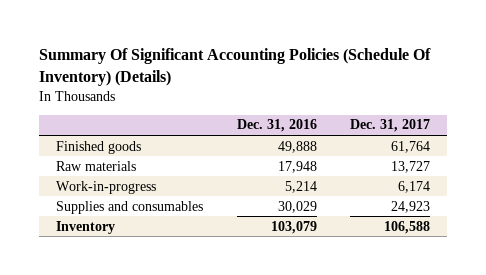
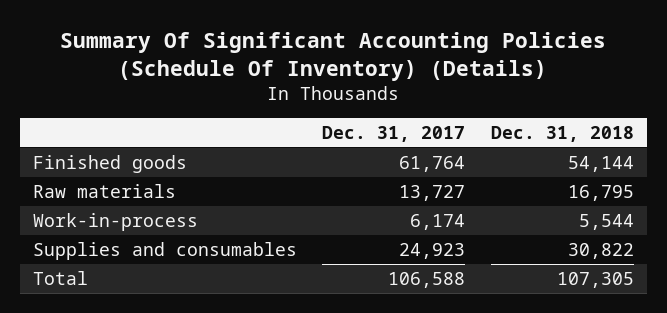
[236,119,317,133] Dec. 31, 2016 -> none
none -> [491,126,635,143] Dec. 31, 2018
[55,180,156,194] Work-in-progress -> [32,212,198,231] Work-in-process
[55,220,115,234] Inventory -> [32,270,88,285] Total

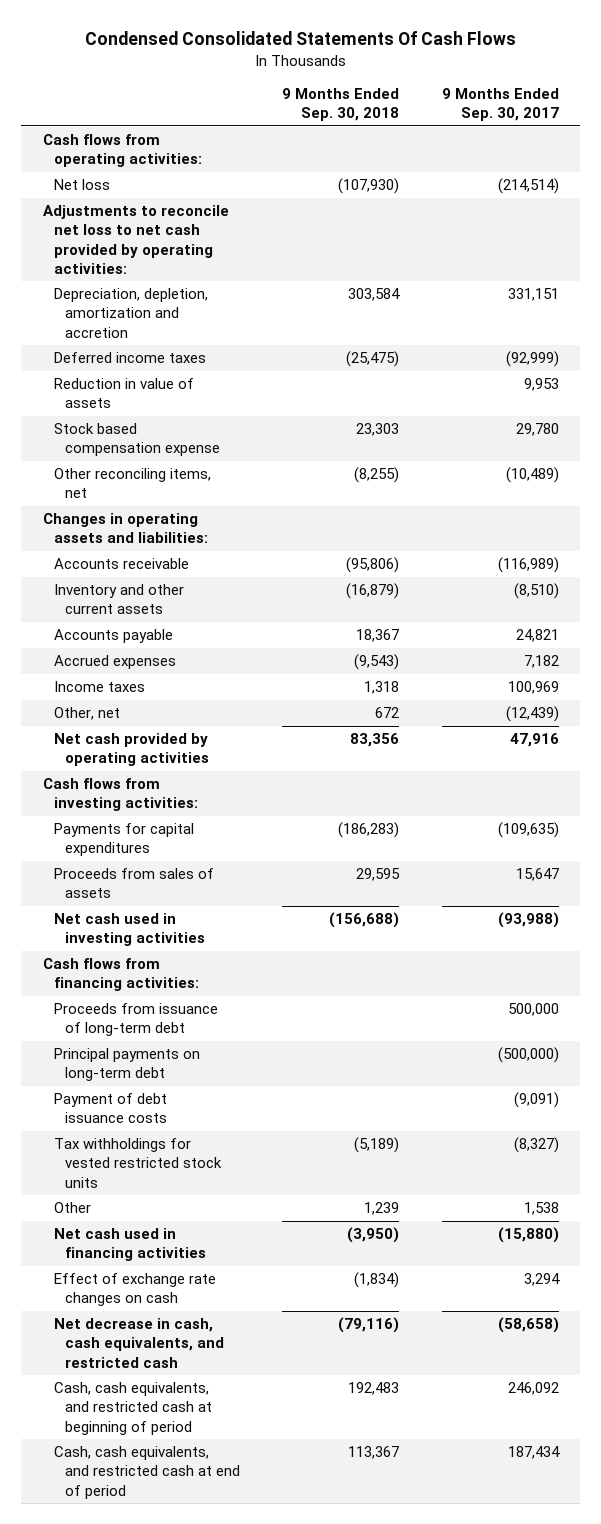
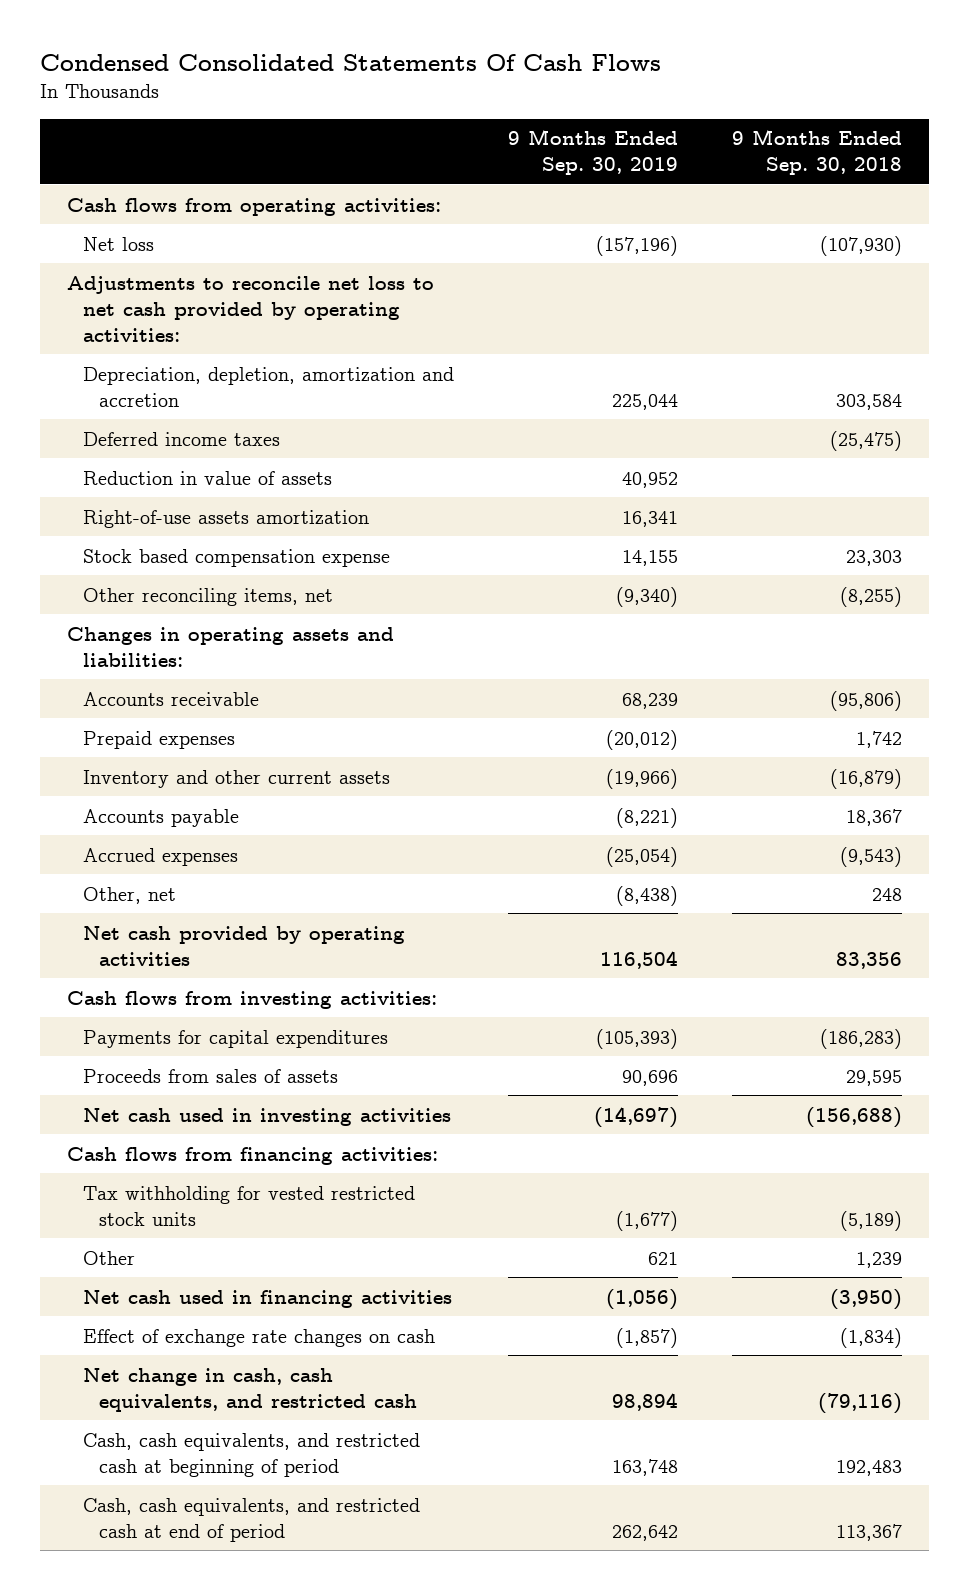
[441,87,559,122] 9 Months Ended Sep. 30, 2017 -> none
none -> [508,129,679,176] 9 Months Ended Sep. 30, 2019
none -> [82,509,369,528] Right-of-use assets amortization
none -> [82,730,235,749] Prepaid expenses
[53,681,145,693] Income taxes -> none
[375,707,400,719] 672 -> [872,887,903,901] 248
[53,1003,218,1037] Proceeds from issuance of long-term debt -> none
[53,1048,200,1082] Principal payments on long-term debt -> none
[53,1093,167,1124] Payment of debt issuance costs -> none
[53,1138,222,1188] Tax withholdings for vested restricted stock units -> [82,1185,415,1226] Tax withholding for vested restricted stock units
[53,1318,224,1368] Net decrease in cash, cash equivalents, and restricted cash -> [82,1367,418,1412] Net change in cash, cash equivalents, and restricted cash

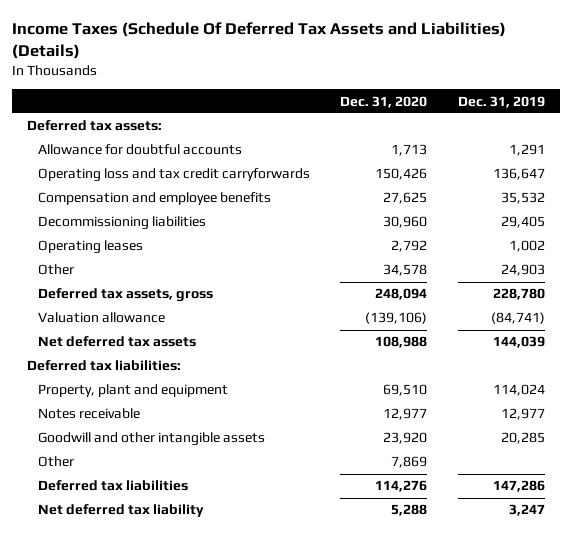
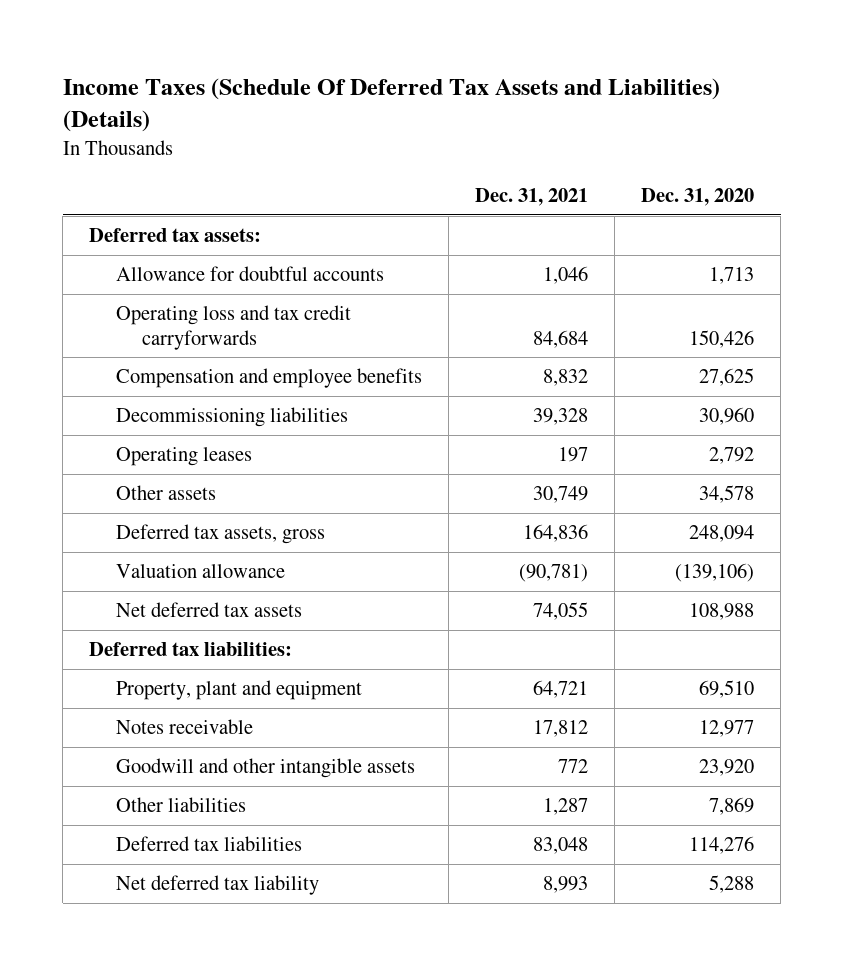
[457,95,545,108] Dec. 31, 2019 -> none
none -> [474,188,588,207] Dec. 31, 2021
[38,264,75,276] Other -> [115,485,216,501] Other assets
[38,456,75,468] Other -> [115,797,246,813] Other liabilities

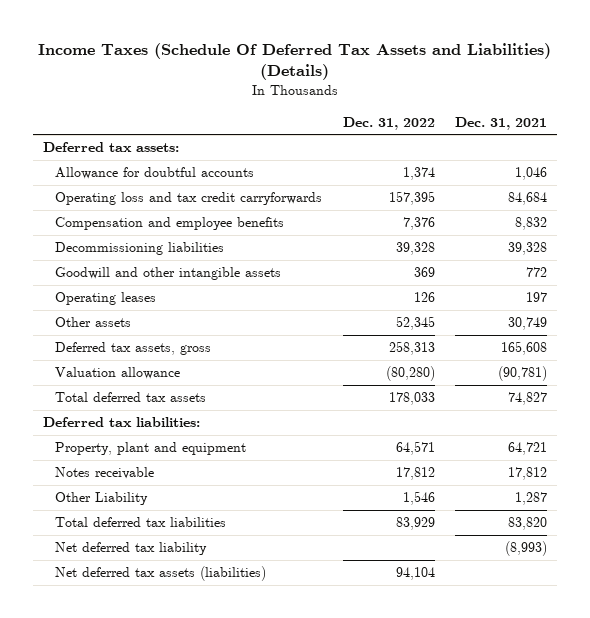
[641,188,755,207] Dec. 31, 2020 -> none
none -> [342,116,435,130] Dec. 31, 2022
[115,758,415,779] Goodwill and other intangible assets -> [55,267,282,281] Goodwill and other intangible assets
[522,524,588,543] 164,836 -> [500,341,547,356] 165,608
[115,602,302,618] Net deferred tax assets -> [55,392,207,403] Total deferred tax assets
[532,602,588,621] 74,055 -> [507,392,547,406] 74,827
[115,797,246,813] Other liabilities -> [55,492,149,506] Other Liability
[115,836,302,852] Deferred tax liabilities -> [55,517,227,528] Total deferred tax liabilities
[532,837,588,855] 83,048 -> [507,517,547,531] 83,820
[542,876,588,894] 8,993 -> [504,541,547,557] (8,993)
none -> [55,566,267,582] Net deferred tax assets (liabilities)

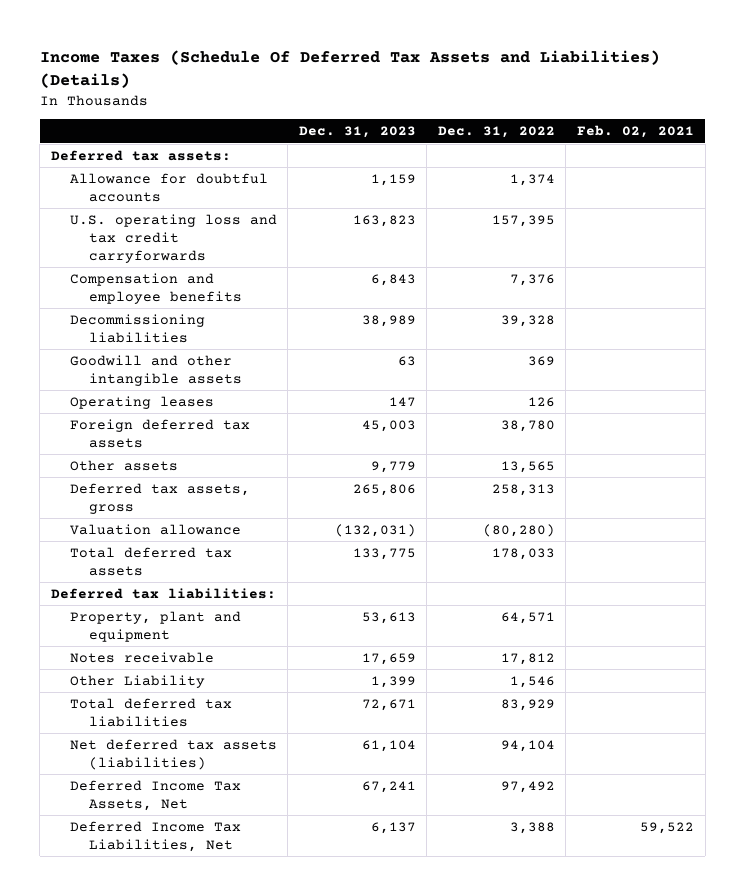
[454,116,547,130] Dec. 31, 2021 -> none
none -> [298,126,416,139] Dec. 31, 2023
none -> [576,125,694,139] Feb. 02, 2021
[55,192,323,206] Operating loss and tax credit carryforwards -> [69,213,277,263] U.S. operating loss and tax credit carryforwards
none -> [69,418,250,448] Foreign deferred tax assets
[395,316,435,331] 52,345 -> [500,460,555,473] 13,565
[55,542,208,556] Net deferred tax liability -> none
none -> [69,779,241,811] Deferred Income Tax Assets, Net
none -> [69,820,241,852] Deferred Income Tax Liabilities, Net

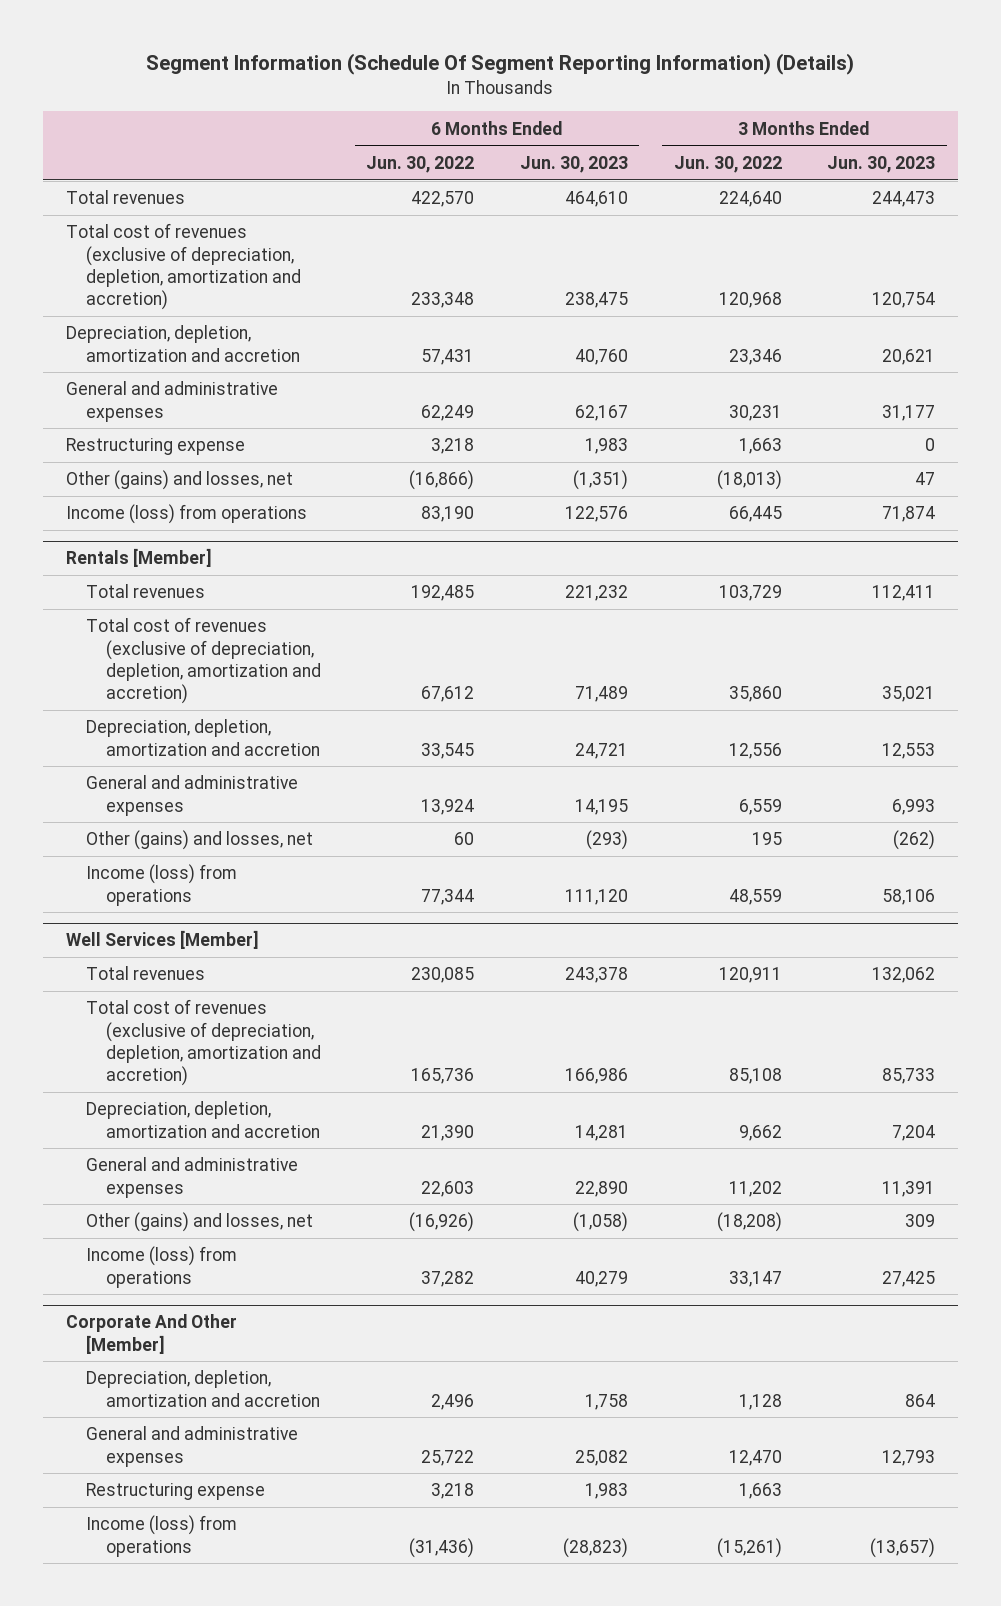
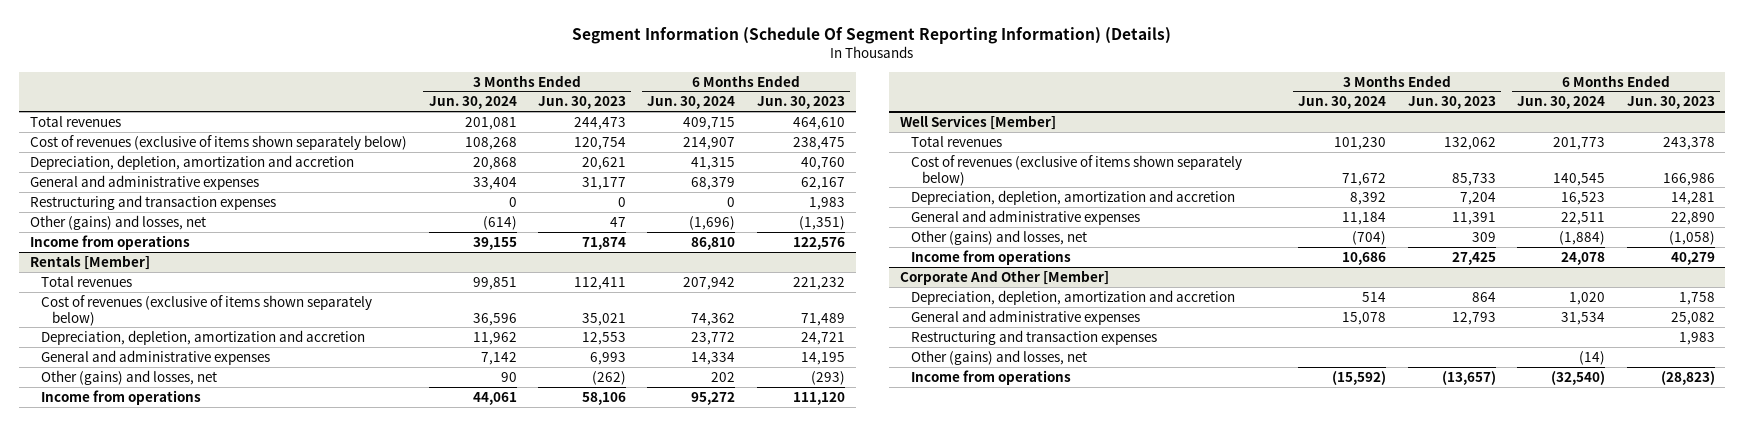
[366,156,475,174] Jun. 30, 2022 -> none
[673,156,782,174] Jun. 30, 2022 -> none
none -> [428,96,517,110] Jun. 30, 2024
none -> [647,96,736,110] Jun. 30, 2024
[65,223,301,310] Total cost of revenues (exclusive of depreciation, depletion, amortization and accretion) -> [30,134,408,150] Cost of revenues (exclusive of items shown separately below)
[65,438,245,456] Restructuring expense -> [30,194,277,210] Restructuring and transaction expenses
[65,504,307,525] Income (loss) from operations -> [30,234,191,250] Income from operations
[85,617,321,704] Total cost of revenues (exclusive of depreciation, depletion, amortization and accretion) -> [41,294,373,326] Cost of revenues (exclusive of items shown separately below)
[85,864,237,906] Income (loss) from operations -> [41,389,202,405] Income from operations
[85,999,321,1086] Total cost of revenues (exclusive of depreciation, depletion, amortization and accretion) -> [910,154,1242,186] Cost of revenues (exclusive of items shown separately below)
[85,1246,237,1288] Income (loss) from operations -> [910,249,1071,265] Income from operations
[85,1483,265,1501] Restructuring expense -> [910,329,1157,345] Restructuring and transaction expenses
none -> [910,349,1087,365] Other (gains) and losses, net
[85,1515,237,1557] Income (loss) from operations -> [910,369,1071,385] Income from operations

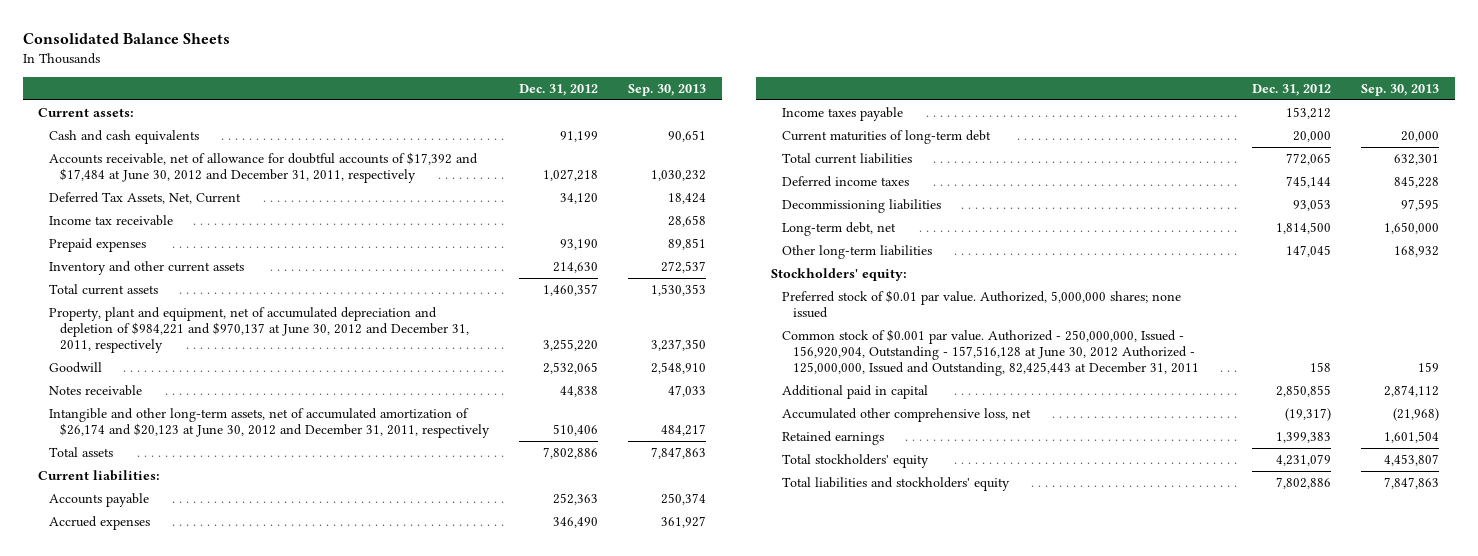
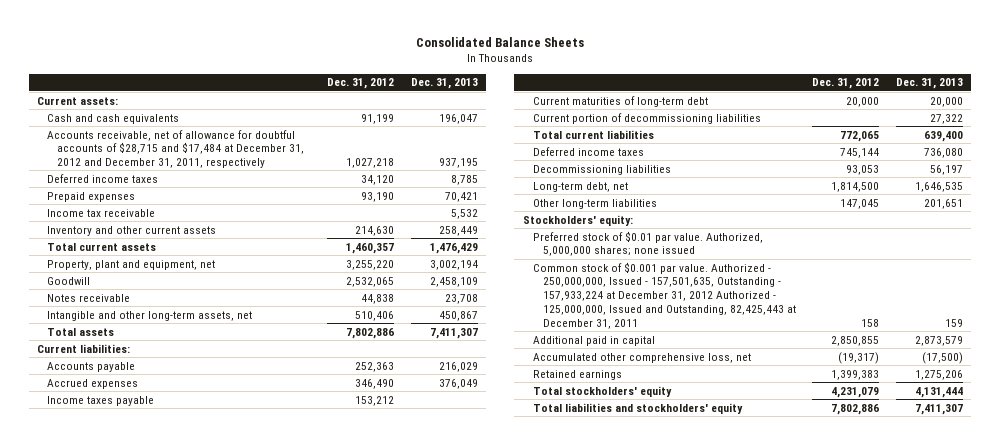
[628,83,707,96] Sep. 30, 2013 -> none
none -> [410,78,478,90] Dec. 31, 2013
[48,151,478,183] Accounts receivable, net of allowance for doubtful accounts of $17,392 and $17,484 at June 30, 2012 and December 31, 2011, respectively -> [47,129,305,169] Accounts receivable, net of allowance for doubtful accounts of $28,715 and $17,484 at December 31, 2012 and December 31, 2011, respectively
[48,191,241,204] Deferred Tax Assets, Net, Current -> [47,173,159,183] Deferred income taxes
[48,214,173,226] Income tax receivable -> [47,208,156,217] Income tax receivable
[48,306,469,353] Property, plant and equipment, net of accumulated depreciation and depletion of $984,221 and $970,137 at June 30, 2012 and December 31, 2011, respectively -> [47,259,216,270] Property, plant and equipment, net
[48,407,490,438] Intangible and other long-term assets, net of accumulated amortization of $26,174 and $20,123 at June 30, 2012 and December 31, 2011, respectively -> [47,310,253,321] Intangible and other long-term assets, net
none -> [532,112,761,124] Current portion of decommissioning liabilities
[781,328,1199,376] Common stock of $0.001 par value. Authorized - 250,000,000, Issued - 156,920,904, Outstanding - 157,516,128 at June 30, 2012 Authorized - 125,000,000, Issued and Outstanding, 82,425,443 at December 31, 2011 -> [532,261,796,329] Common stock of $0.001 par value. Authorized - 250,000,000, Issued - 157,501,635, Outstanding - 157,933,224 at December 31, 2012 Authorized - 125,000,000, Issued and Outstanding, 82,425,443 at December 31, 2011

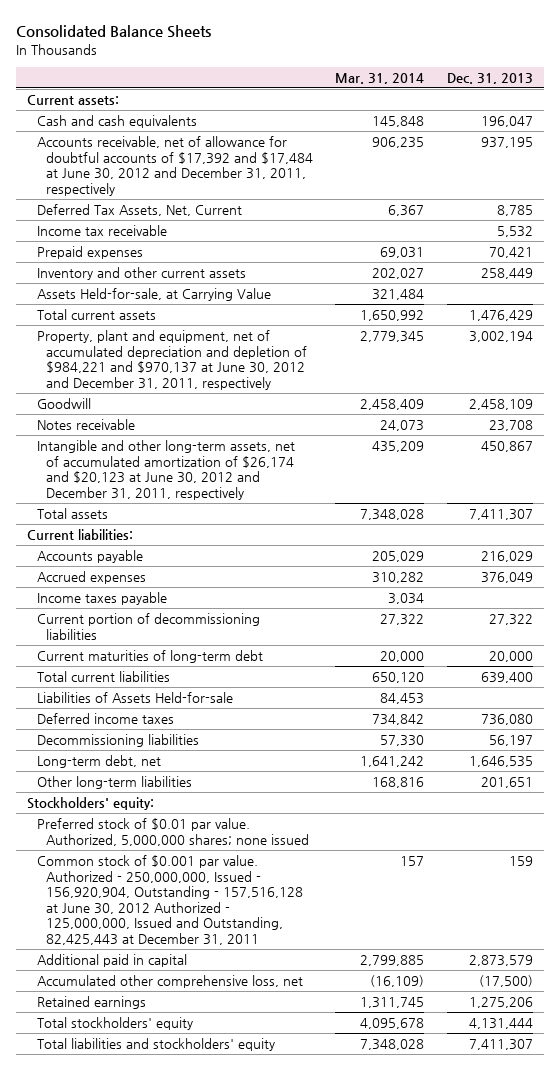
[326,78,394,90] Dec. 31, 2012 -> none
none -> [335,72,425,84] Mar. 31, 2014
[47,129,305,169] Accounts receivable, net of allowance for doubtful accounts of $28,715 and $17,484 at December 31, 2012 and December 31, 2011, respectively -> [36,136,314,196] Accounts receivable, net of allowance for doubtful accounts of $17,392 and $17,484 at June 30, 2012 and December 31, 2011, respectively
[47,173,159,183] Deferred income taxes -> [36,204,242,217] Deferred Tax Assets, Net, Current
[47,191,136,202] Prepaid expenses -> [36,246,143,260] Prepaid expenses
none -> [36,288,271,302] Assets Held-for-sale, at Carrying Value
[47,259,216,270] Property, plant and equipment, net -> [36,330,308,390] Property, plant and equipment, net of accumulated depreciation and depletion of $984,221 and $970,137 at June 30, 2012 and December 31, 2011, respectively
[47,310,253,321] Intangible and other long-term assets, net -> [36,440,295,500] Intangible and other long-term assets, net of accumulated amortization of $26,174 and $20,123 at June 30, 2012 and December 31, 2011, respectively
[532,95,708,107] Current maturities of long-term debt -> [36,650,263,664] Current maturities of long-term debt
none -> [36,692,233,704] Liabilities of Assets Held-for-sale
[532,261,796,329] Common stock of $0.001 par value. Authorized - 250,000,000, Issued - 157,501,635, Outstanding - 157,933,224 at December 31, 2012 Authorized - 125,000,000, Issued and Outstanding, 82,425,443 at December 31, 2011 -> [36,855,304,945] Common stock of $0.001 par value. Authorized - 250,000,000, Issued - 156,920,904, Outstanding - 157,516,128 at June 30, 2012 Authorized - 125,000,000, Issued and Outstanding, 82,425,443 at December 31, 2011

